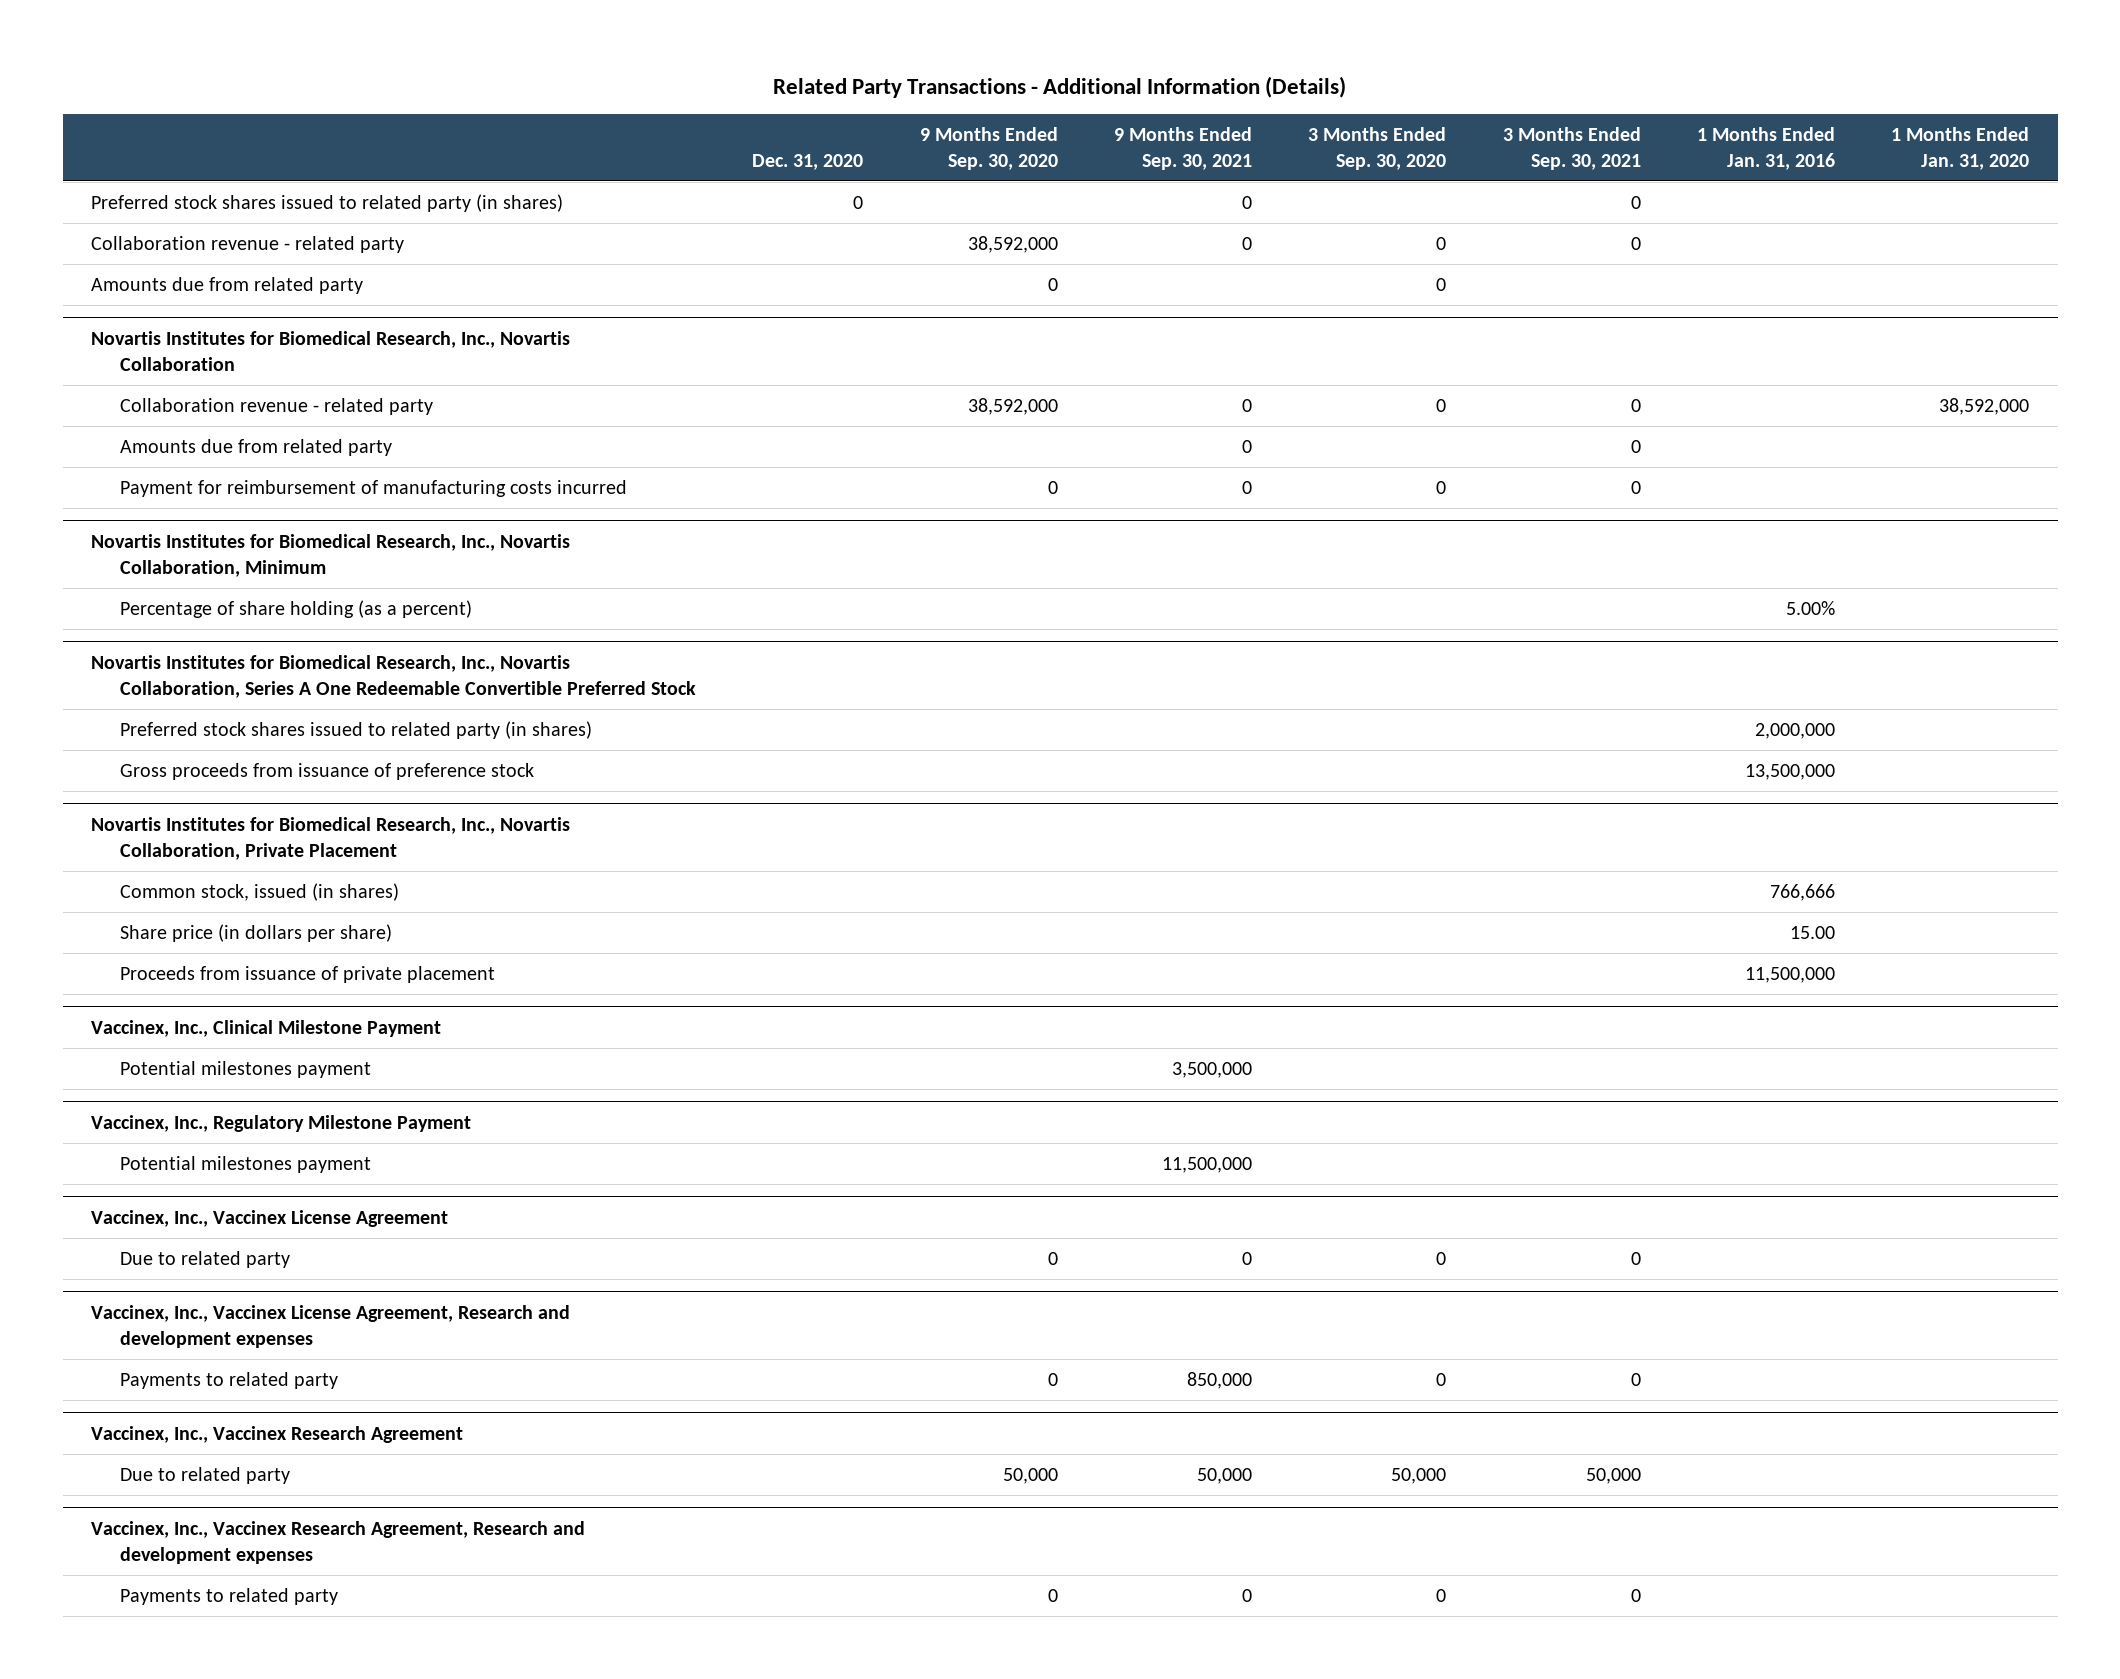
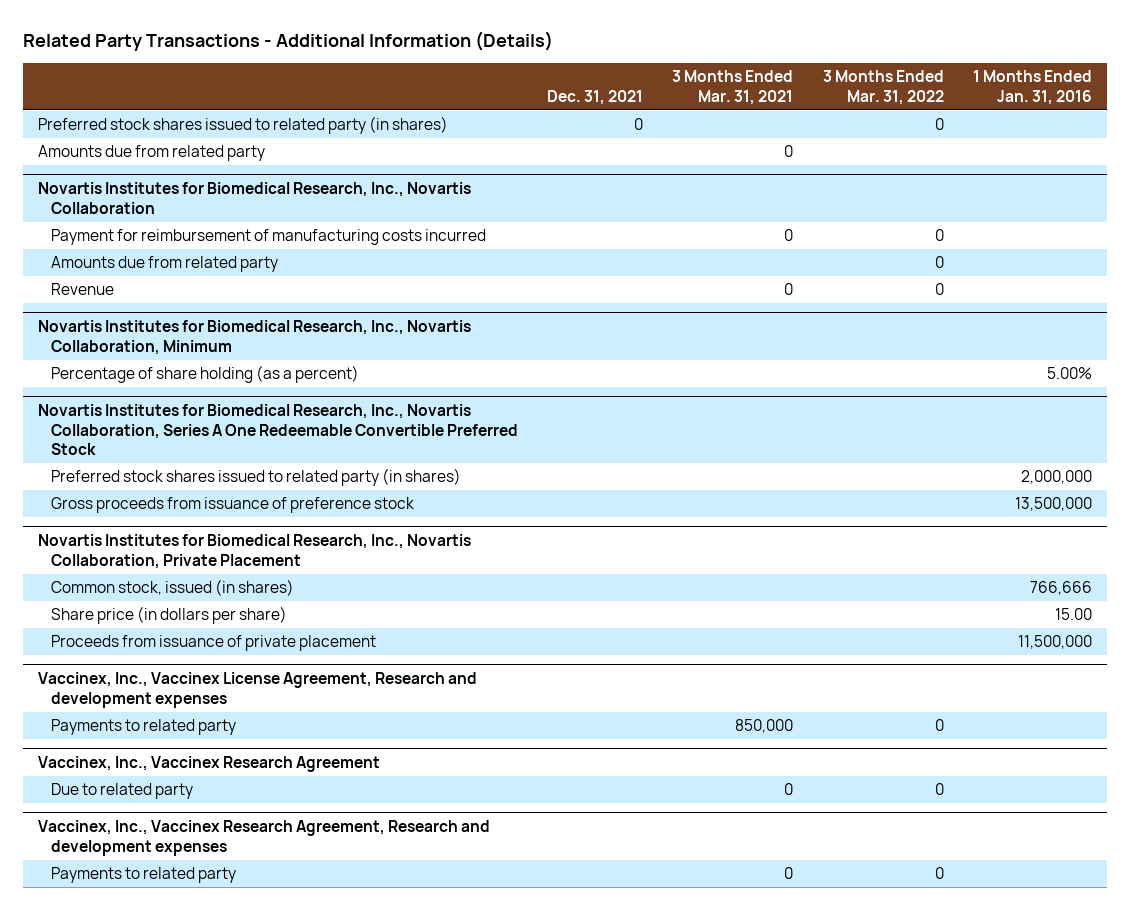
[752,153,864,170] Dec. 31, 2020 -> none
[919,126,1058,170] 9 Months Ended Sep. 30, 2020 -> none
[1113,126,1252,170] 9 Months Ended Sep. 30, 2021 -> none
[1308,126,1447,170] 3 Months Ended Sep. 30, 2020 -> none
[1502,126,1641,170] 3 Months Ended Sep. 30, 2021 -> none
[1891,126,2030,170] 1 Months Ended Jan. 31, 2020 -> none
none -> [546,89,643,105] Dec. 31, 2021
none -> [672,69,794,105] 3 Months Ended Mar. 31, 2021
none -> [822,69,944,105] 3 Months Ended Mar. 31, 2022
[90,236,404,254] Collaboration revenue - related party -> none
[119,398,433,416] Collaboration revenue - related party -> none
[119,439,392,457] Amounts due from related party -> [50,256,278,273] Amounts due from related party
none -> [50,283,114,296] Revenue
[90,1020,441,1038] Vaccinex, Inc., Clinical Milestone Payment -> none
[119,1061,371,1079] Potential milestones payment -> none
[90,1115,471,1133] Vaccinex, Inc., Regulatory Milestone Payment -> none
[119,1156,371,1174] Potential milestones payment -> none
[90,1210,448,1228] Vaccinex, Inc., Vaccinex License Agreement -> none
[119,1251,290,1269] Due to related party -> none

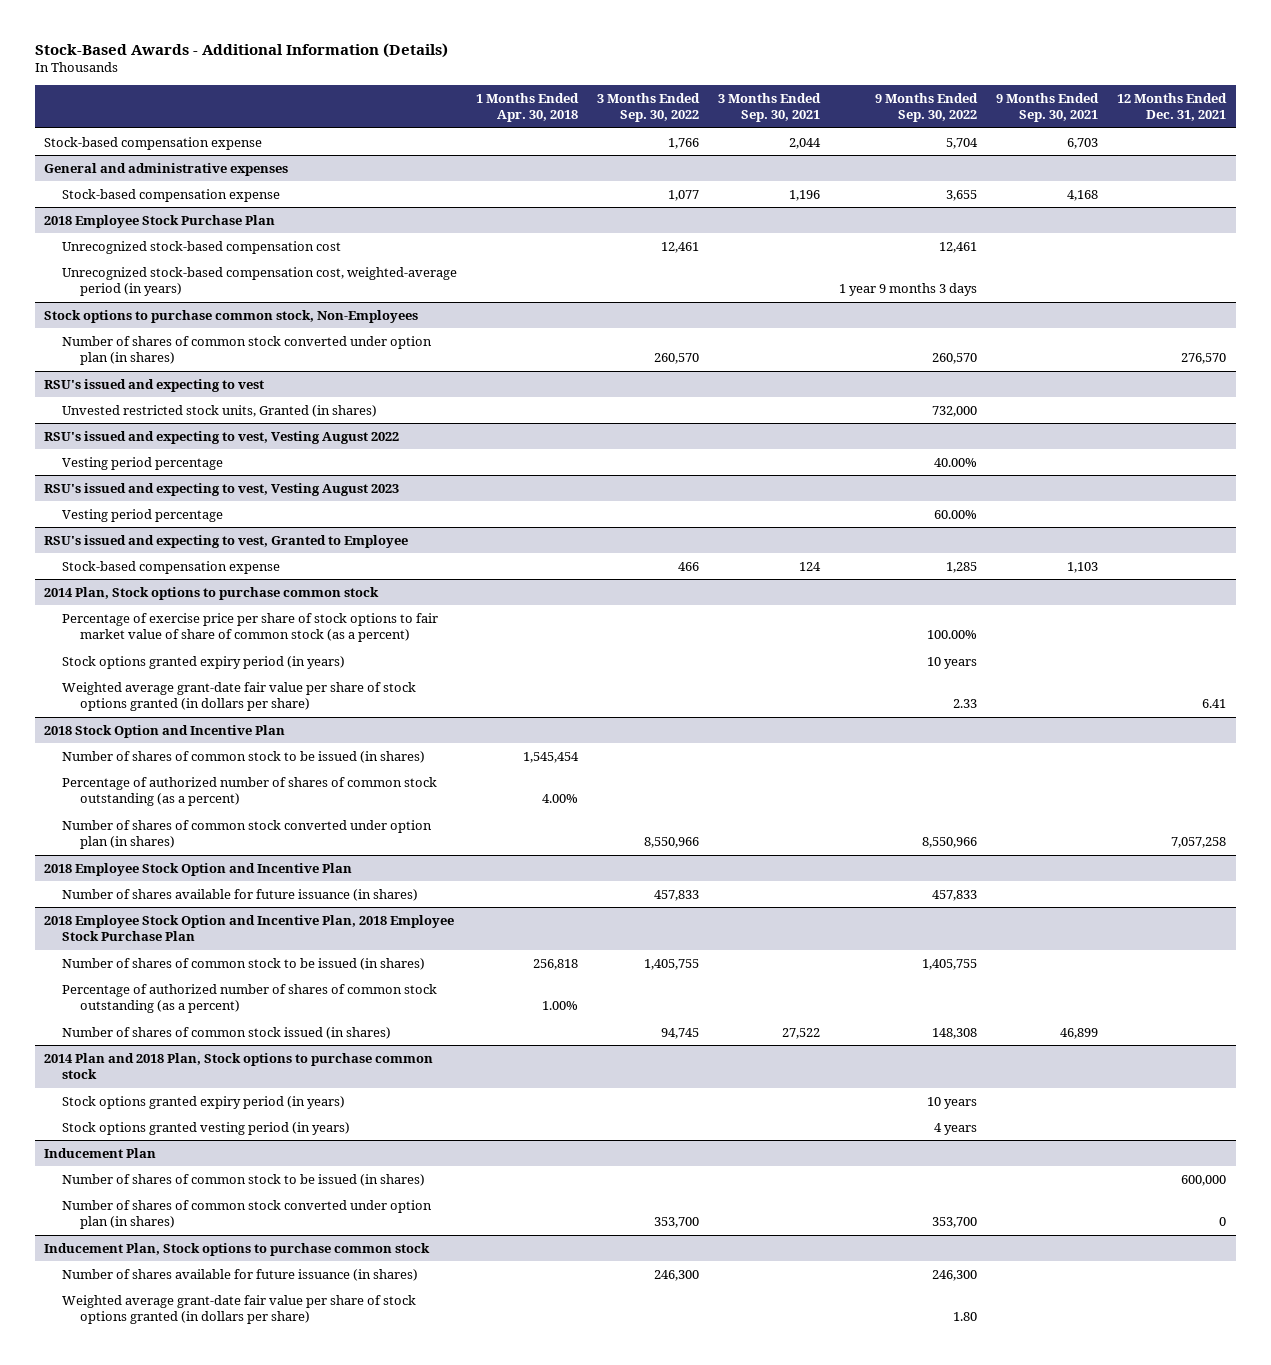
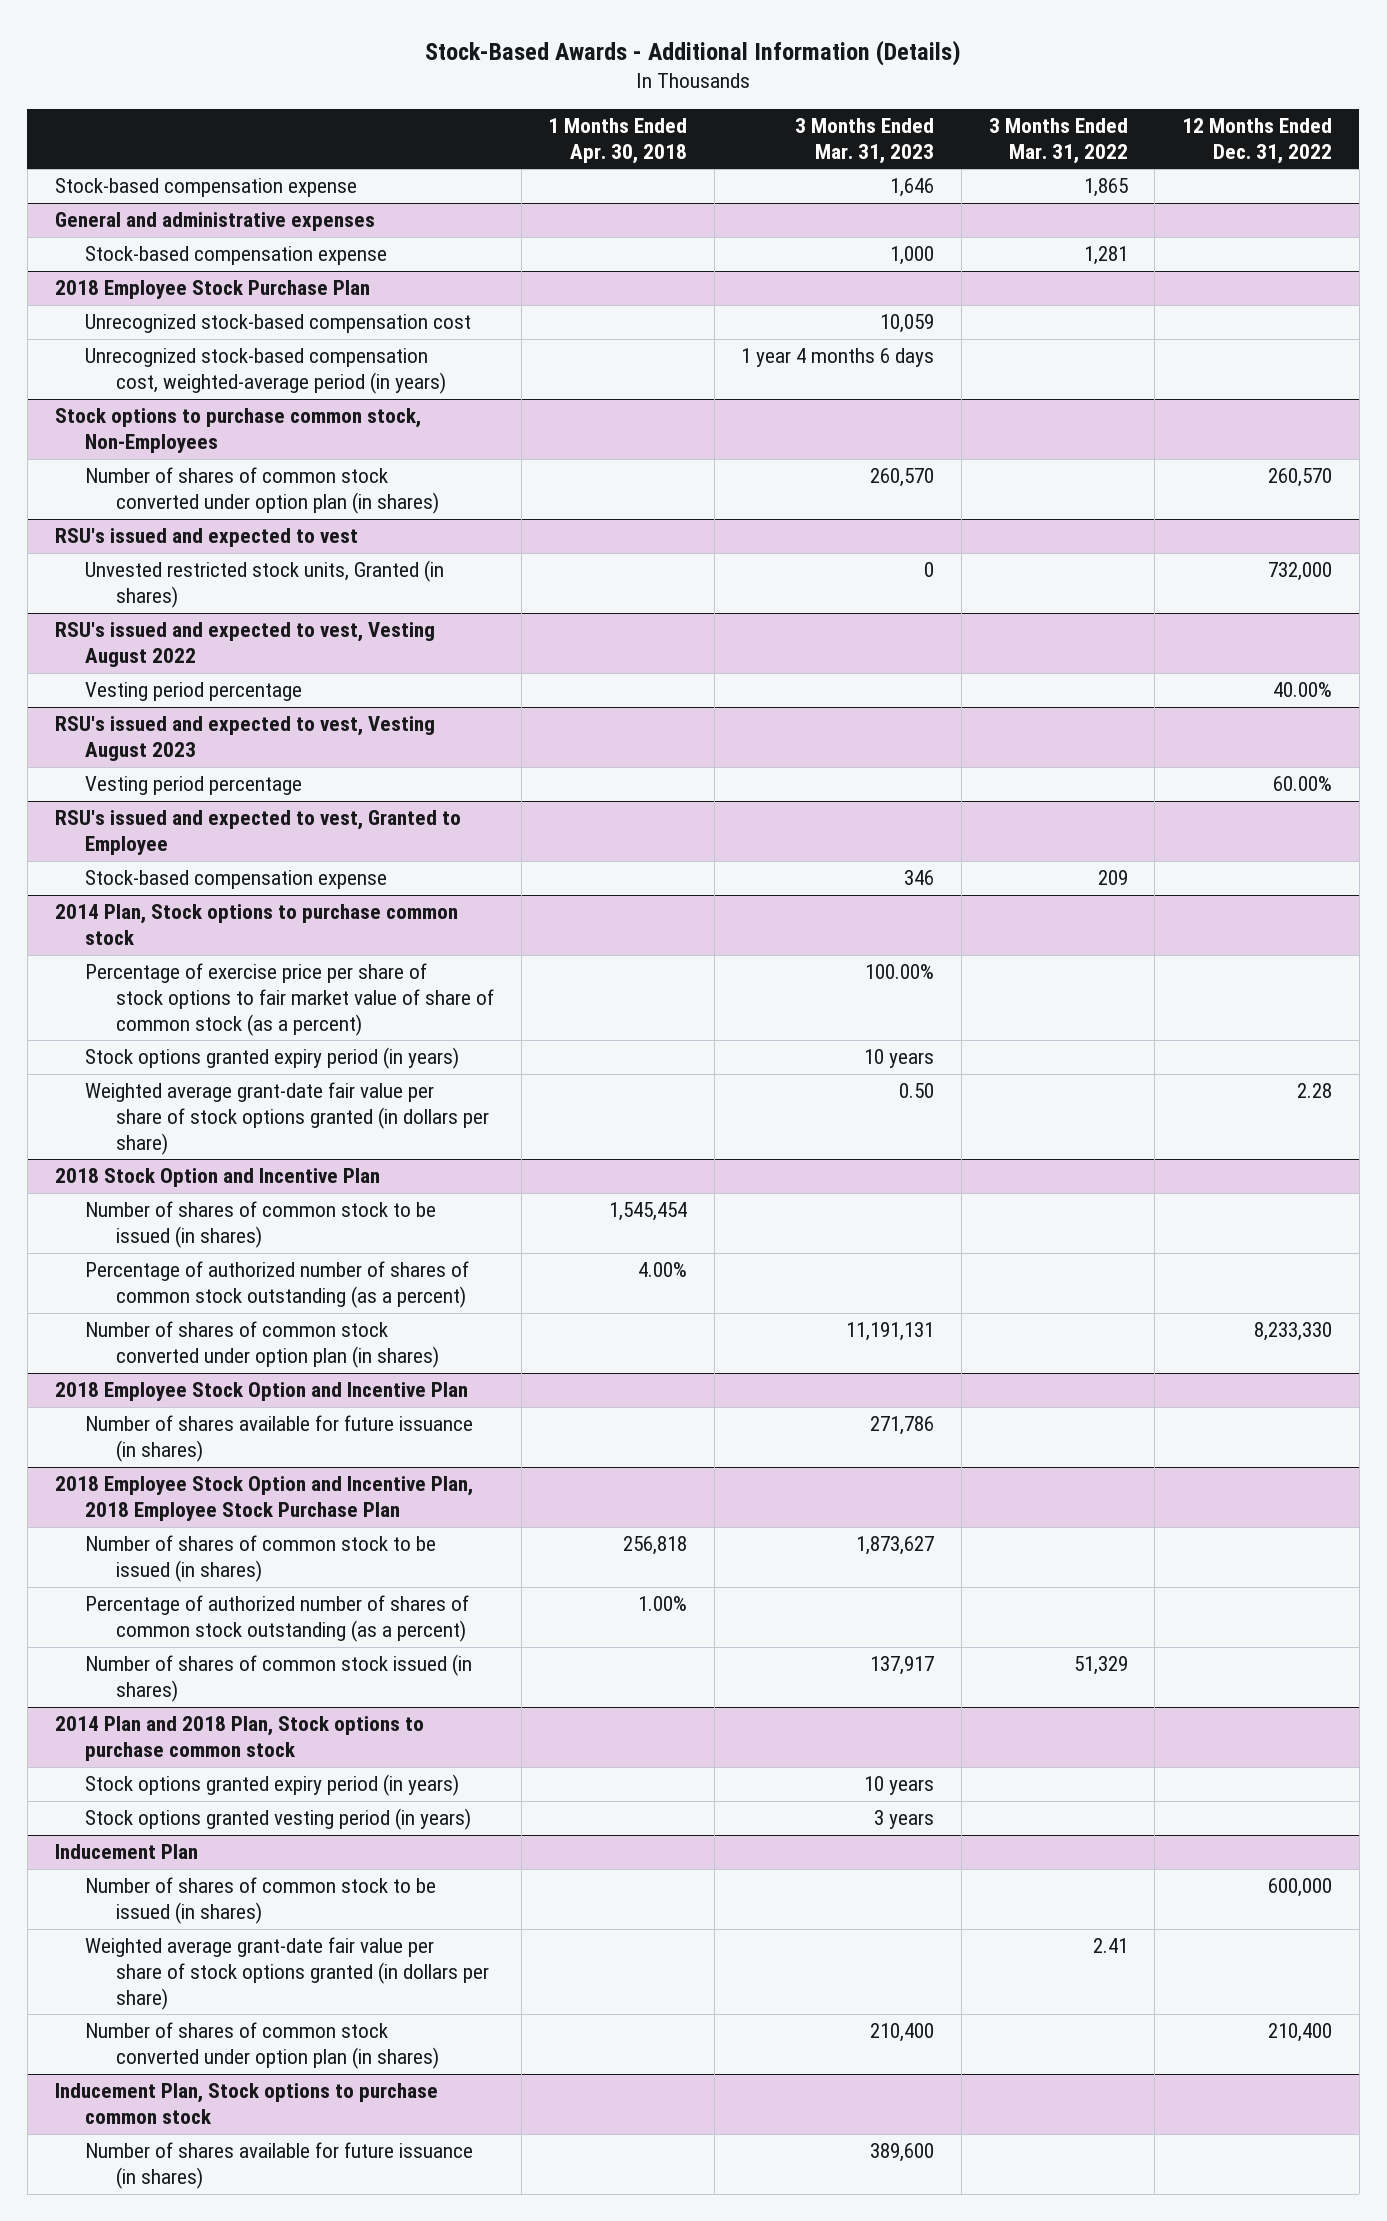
[597,92,701,123] 3 Months Ended Sep. 30, 2022 -> none
[718,92,822,123] 3 Months Ended Sep. 30, 2021 -> none
[875,92,979,123] 9 Months Ended Sep. 30, 2022 -> none
[996,92,1100,123] 9 Months Ended Sep. 30, 2021 -> none
[1117,92,1228,122] 12 Months Ended Dec. 31, 2021 -> none
none -> [795,118,935,164] 3 Months Ended Mar. 31, 2023
none -> [988,118,1128,164] 3 Months Ended Mar. 31, 2022
none -> [1181,118,1332,164] 12 Months Ended Dec. 31, 2022
[44,378,265,392] RSU's issued and expecting to vest -> [54,528,358,548] RSU's issued and expected to vest
[44,430,400,444] RSU's issued and expecting to vest, Vesting August 2022 -> [54,622,435,668] RSU's issued and expected to vest, Vesting August 2022
[44,482,400,496] RSU's issued and expecting to vest, Vesting August 2023 -> [54,716,435,762] RSU's issued and expected to vest, Vesting August 2023
[44,534,409,548] RSU's issued and expecting to vest, Granted to Employee -> [54,810,461,856] RSU's issued and expected to vest, Granted to Employee
none -> [85,1937,490,2010] Weighted average grant-date fair value per share of stock options granted (in dollars per share)
[62,1294,417,1325] Weighted average grant-date fair value per share of stock options granted (in dollars per share) -> none

